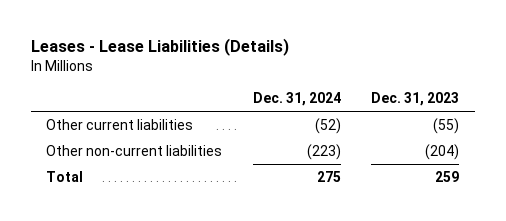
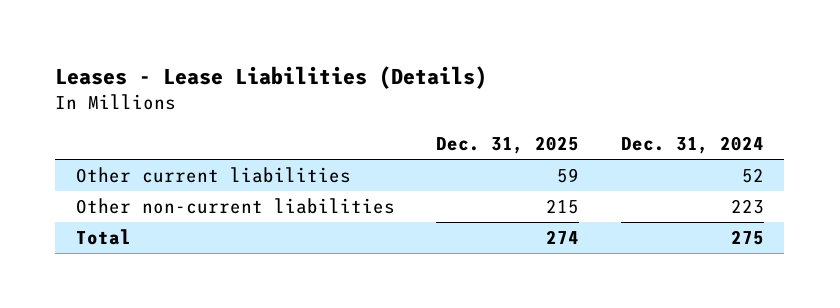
[371,92,460,107] Dec. 31, 2023 -> none
none -> [436,136,580,155] Dec. 31, 2025
[314,117,341,134] (52) -> [741,168,764,184] 52
[306,143,341,160] (223) -> [730,199,764,215] 223

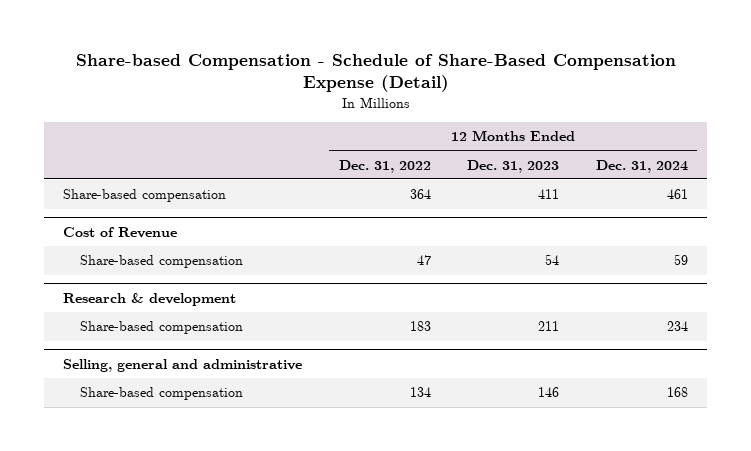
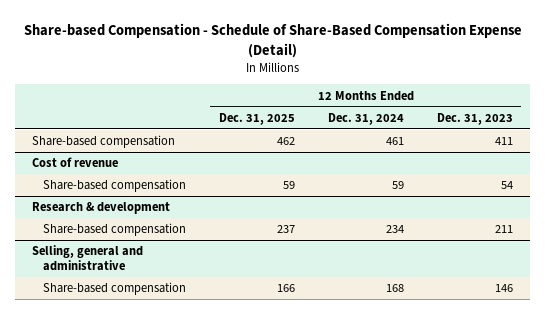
[338,159,431,173] Dec. 31, 2022 -> none
none -> [218,112,295,125] Dec. 31, 2025
[62,227,177,239] Cost of Revenue -> [32,157,119,168] Cost of revenue

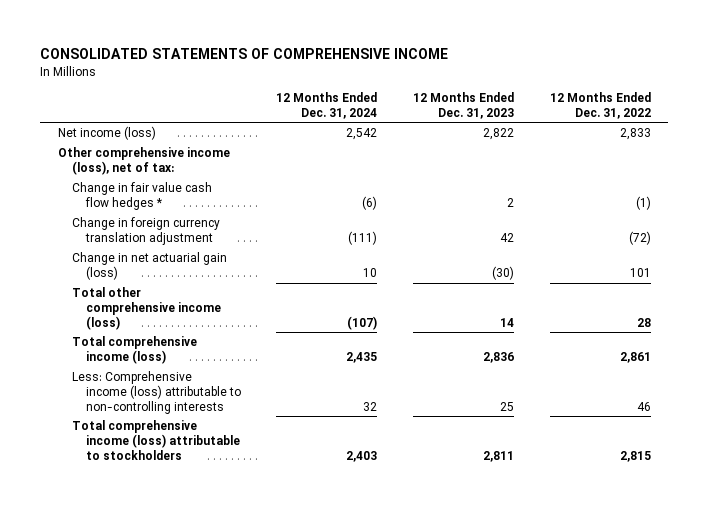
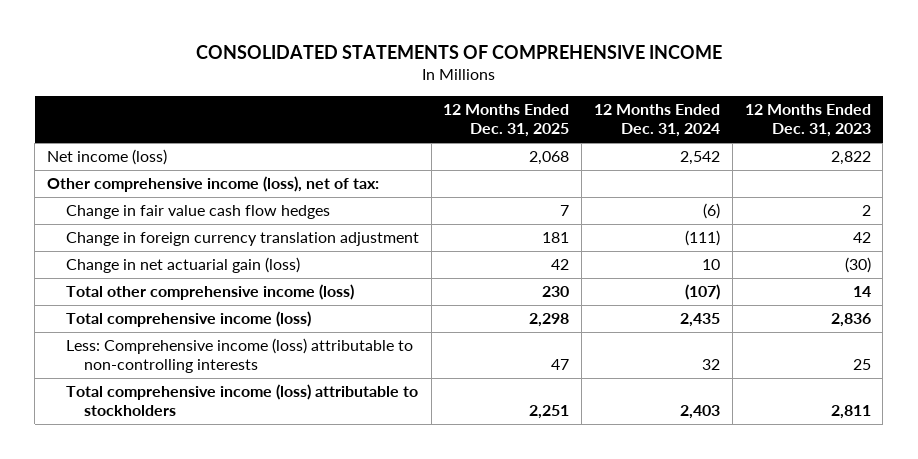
[549,92,651,119] 12 Months Ended Dec. 31, 2022 -> none
none -> [443,104,570,138] 12 Months Ended Dec. 31, 2025
[71,182,212,211] Change in fair value cash flow hedges * -> [65,205,330,220] Change in fair value cash flow hedges

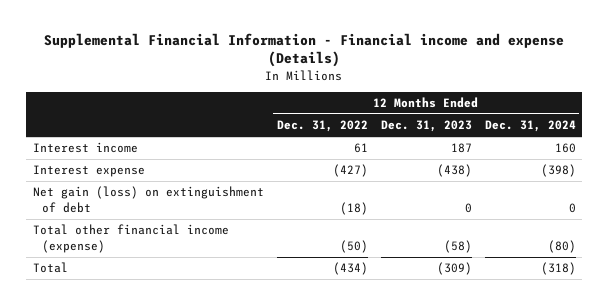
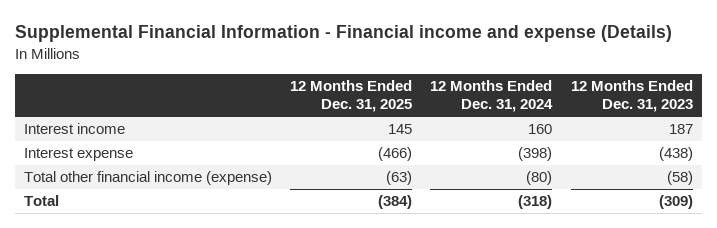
[276,120,368,133] Dec. 31, 2022 -> none
none -> [290,80,413,113] 12 Months Ended Dec. 31, 2025
[32,186,264,213] Net gain (loss) on extinguishment of debt -> none

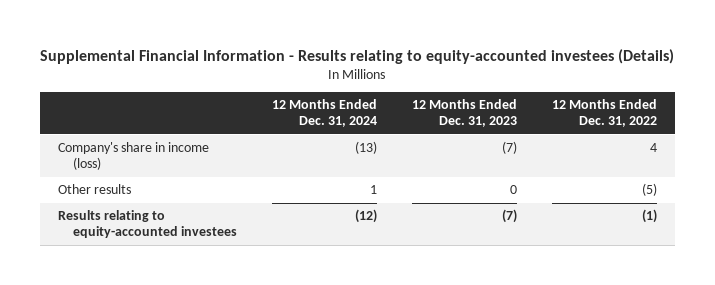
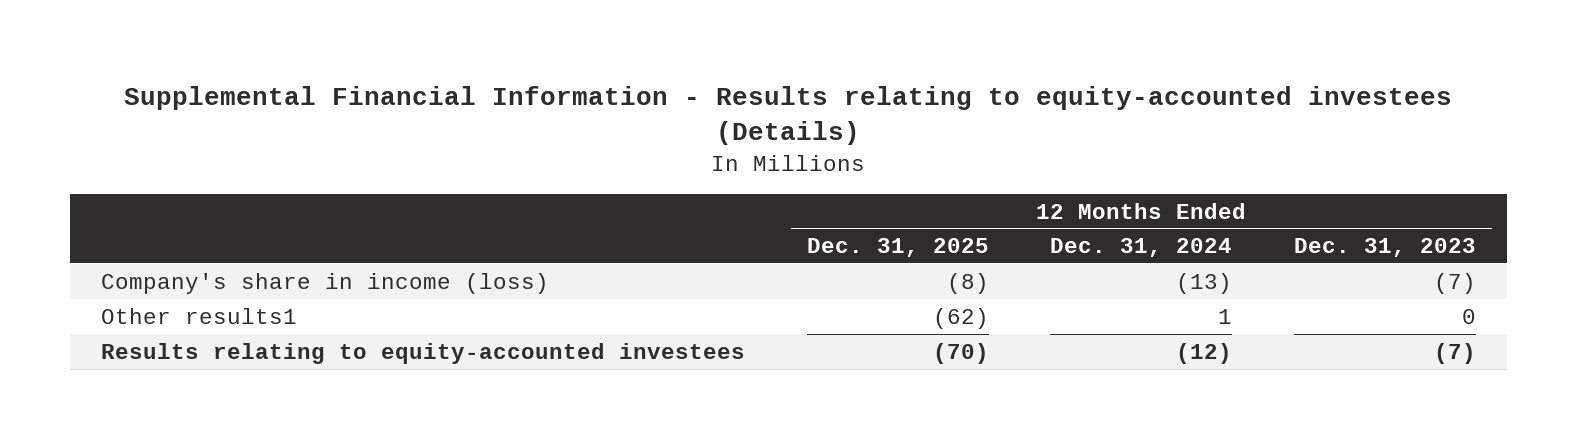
[552,99,658,128] 12 Months Ended Dec. 31, 2022 -> none
none -> [806,238,989,258] Dec. 31, 2025
[57,184,131,195] Other results -> [100,307,297,324] Other results1

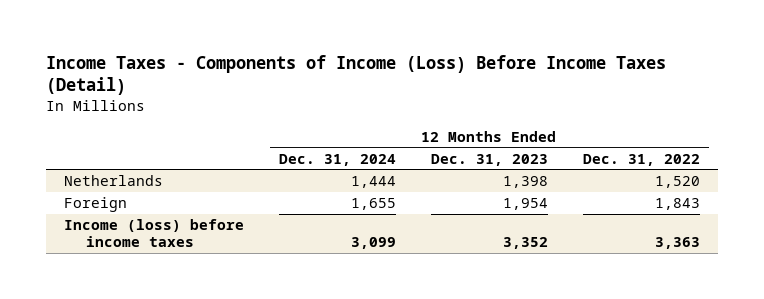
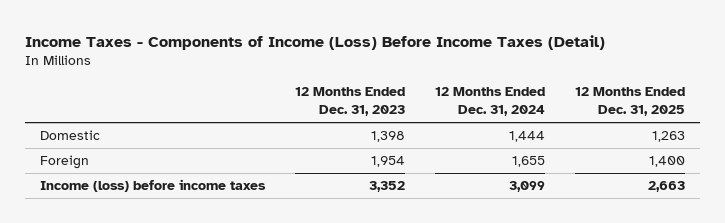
[583,153,701,166] Dec. 31, 2022 -> none
none -> [574,87,685,116] 12 Months Ended Dec. 31, 2025
[63,175,163,187] Netherlands -> [40,130,101,141] Domestic

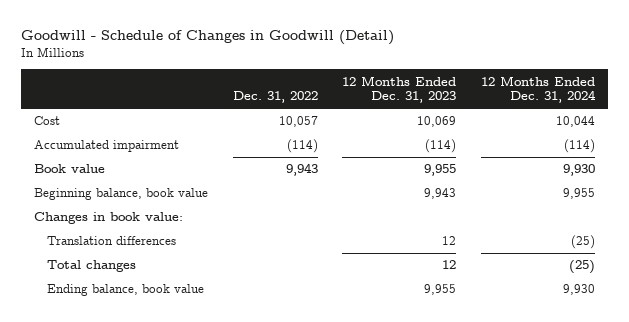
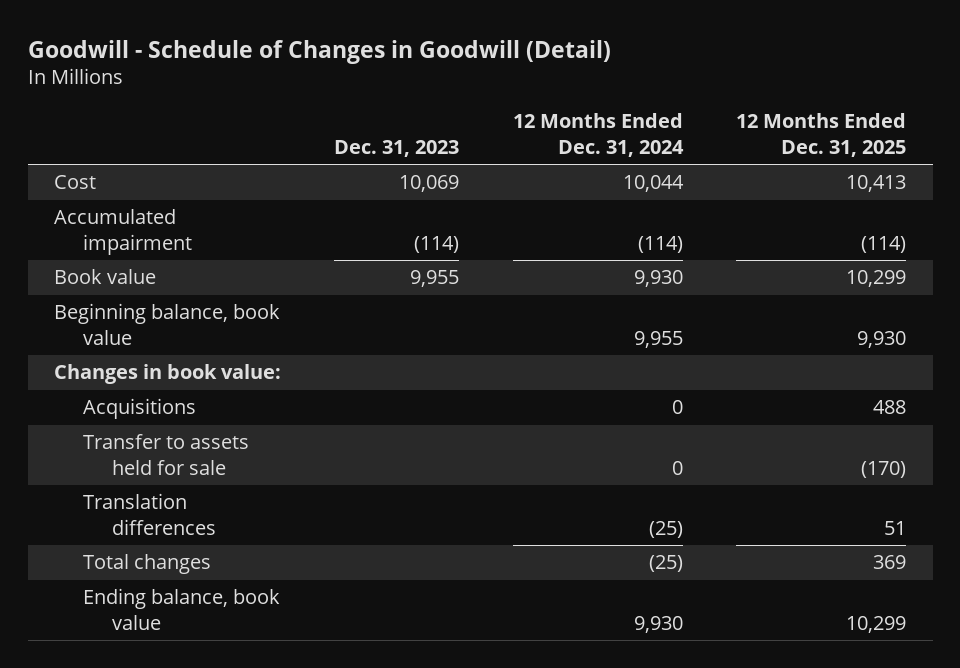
[232,91,318,104] Dec. 31, 2022 -> none
[342,75,457,104] 12 Months Ended Dec. 31, 2023 -> none
none -> [334,139,460,157] Dec. 31, 2023
none -> [735,113,906,157] 12 Months Ended Dec. 31, 2025
none -> [82,398,196,420] Acquisitions
none -> [82,434,249,475] Transfer to assets held for sale

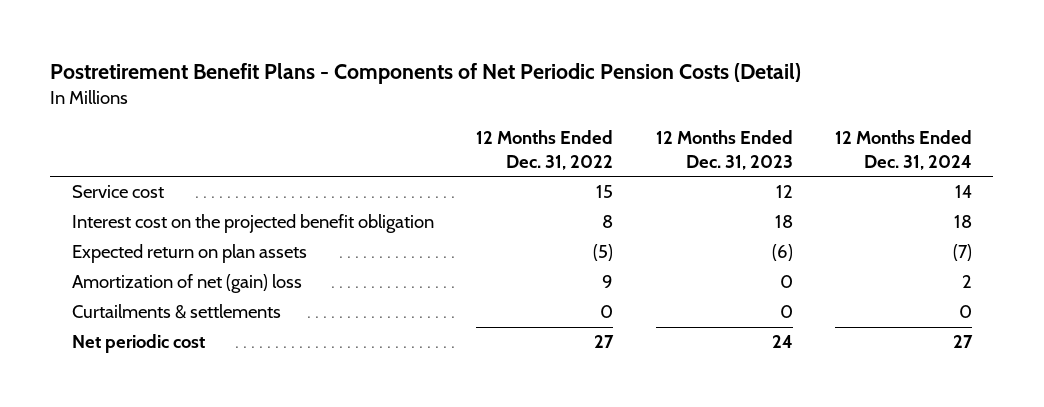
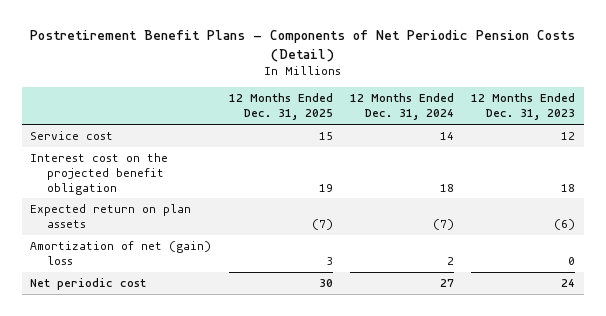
[476,130,614,170] 12 Months Ended Dec. 31, 2022 -> none
none -> [228,93,333,121] 12 Months Ended Dec. 31, 2025
[71,304,281,320] Curtailments & settlements -> none

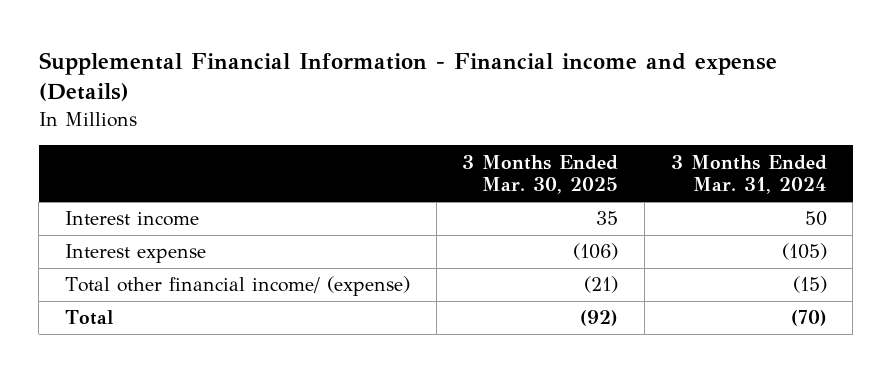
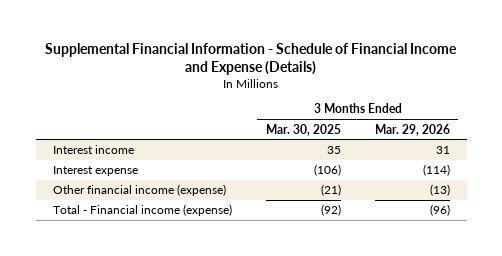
[38,52,777,102] Supplemental Financial Information - Financial income and expense (Details) -> [45,42,458,75] Supplemental Financial Information - Schedule of Financial Income and Expense (Details)
[670,154,827,195] 3 Months Ended Mar. 31, 2024 -> none
none -> [374,123,450,136] Mar. 29, 2026
[64,276,410,297] Total other financial income/ (expense) -> [52,184,226,197] Other financial income (expense)
[64,310,113,326] Total -> [52,204,232,217] Total - Financial income (expense)

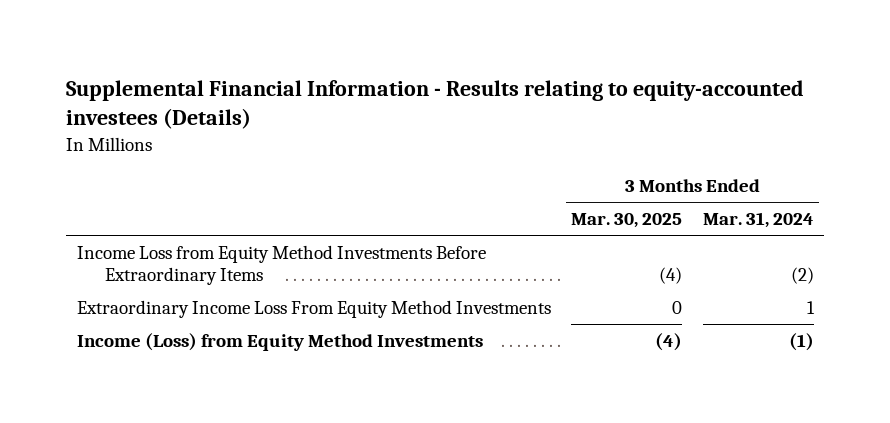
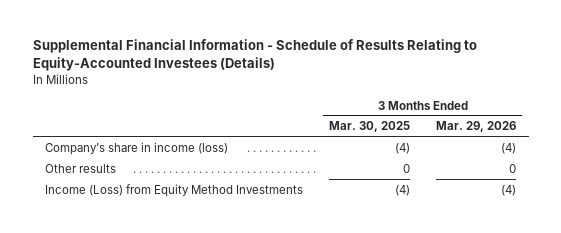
[66,79,805,129] Supplemental Financial Information - Results relating to equity-accounted investees (Details) -> [32,39,477,72] Supplemental Financial Information - Schedule of Results Relating to Equity-Accounted Investees (Details)
[702,212,814,229] Mar. 31, 2024 -> none
none -> [435,121,516,133] Mar. 29, 2026
[76,244,486,286] Income Loss from Equity Method Investments Before Extraordinary Items -> [45,141,229,155] Company's share in income (loss)
[76,299,551,318] Extraordinary Income Loss From Equity Method Investments -> [45,163,117,173] Other results

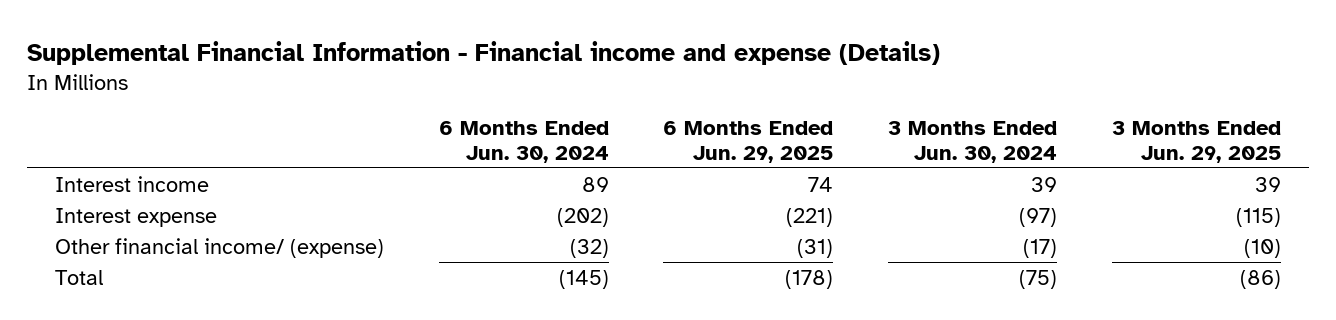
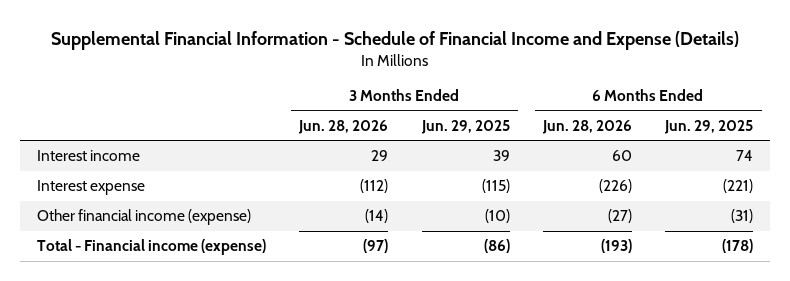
[27,40,941,65] Supplemental Financial Information - Financial income and expense (Details) -> [51,30,740,50] Supplemental Financial Information - Schedule of Financial Income and Expense (Details)
[438,120,609,163] 6 Months Ended Jun. 30, 2024 -> none
[888,120,1058,163] 3 Months Ended Jun. 30, 2024 -> none
none -> [298,119,389,134] Jun. 28, 2026
none -> [541,119,632,134] Jun. 28, 2026
[54,237,384,258] Other financial income/ (expense) -> [37,209,252,226] Other financial income (expense)
[54,269,103,285] Total -> [37,239,267,256] Total - Financial income (expense)

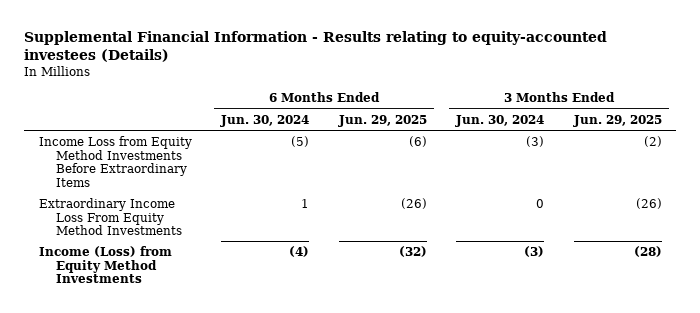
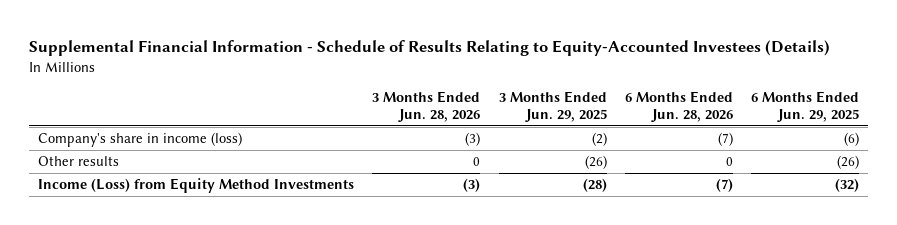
[23,30,607,63] Supplemental Financial Information - Results relating to equity-accounted investees (Details) -> [29,39,831,56] Supplemental Financial Information - Schedule of Results Relating to Equity-Accounted Investees (Details)
[220,114,310,127] Jun. 30, 2024 -> none
[455,114,545,127] Jun. 30, 2024 -> none
none -> [372,91,481,123] 3 Months Ended Jun. 28, 2026
none -> [624,91,733,123] 6 Months Ended Jun. 28, 2026
[38,135,192,187] Income Loss from Equity Method Investments Before Extraordinary Items -> [38,132,243,148] Company's share in income (loss)
[38,197,183,236] Extraordinary Income Loss From Equity Method Investments -> [38,156,120,167] Other results

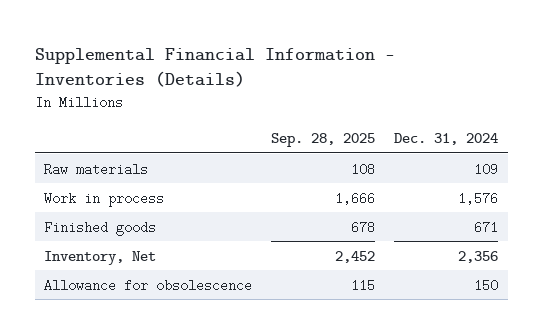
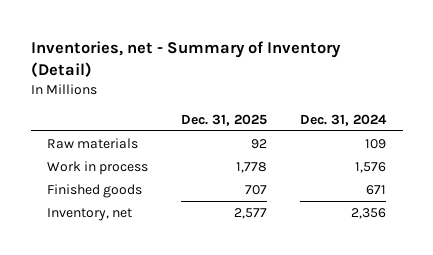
[34,47,395,88] Supplemental Financial Information - Inventories (Details) -> [30,40,341,77] Inventories, net - Summary of Inventory (Detail)
[271,132,376,147] Sep. 28, 2025 -> none
none -> [181,113,268,126] Dec. 31, 2025
[44,278,253,292] Allowance for obsolescence -> none
[44,250,157,265] Inventory, Net -> [47,207,133,221] Inventory, net

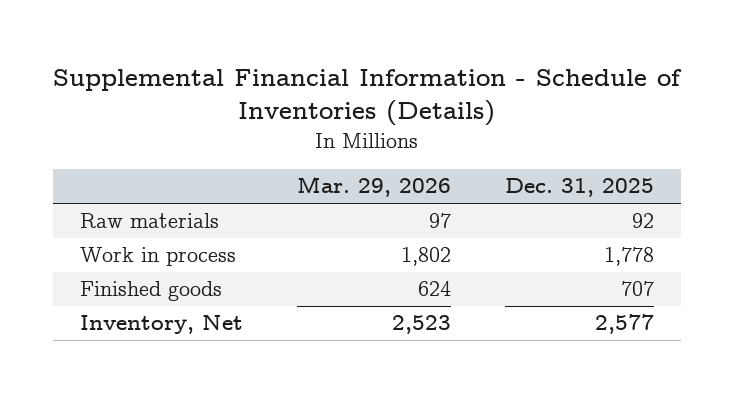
[30,40,341,77] Inventories, net - Summary of Inventory (Detail) -> [52,68,682,126] Supplemental Financial Information - Schedule of Inventories (Details)
[300,113,388,126] Dec. 31, 2024 -> none
none -> [296,176,451,198] Mar. 29, 2026
[47,207,133,221] Inventory, net -> [79,315,243,335] Inventory, Net

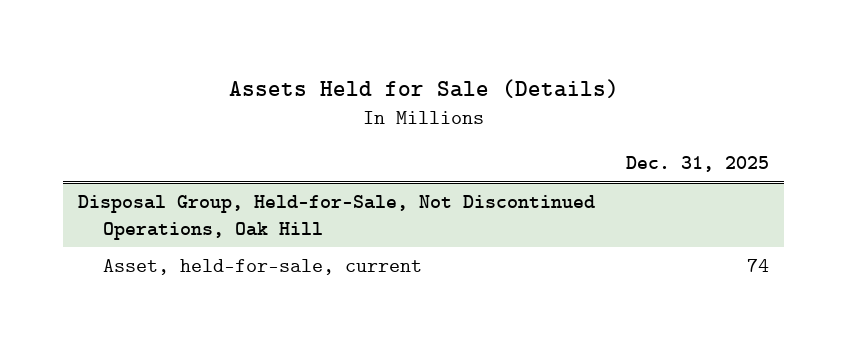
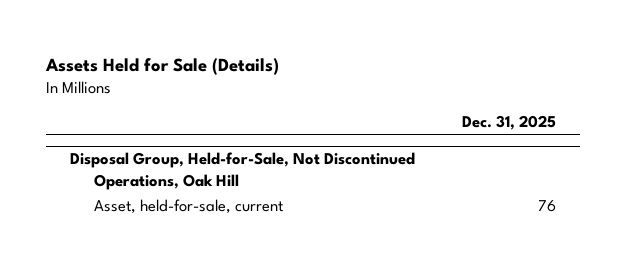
[746,259,769,273] 74 -> [537,199,556,212] 76

